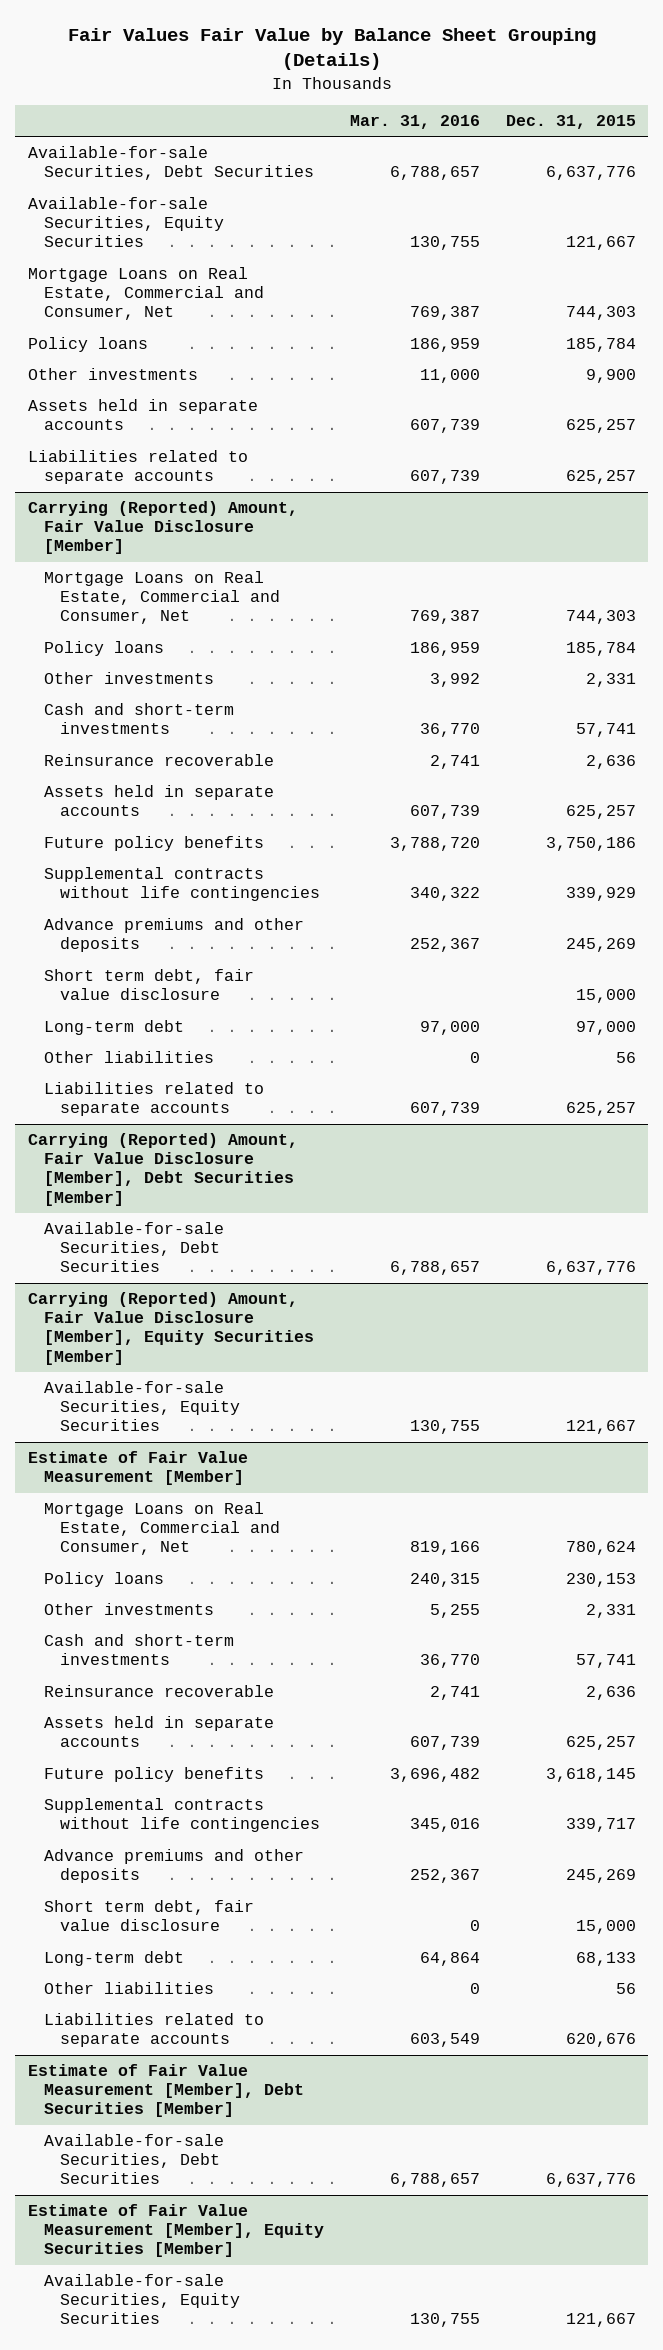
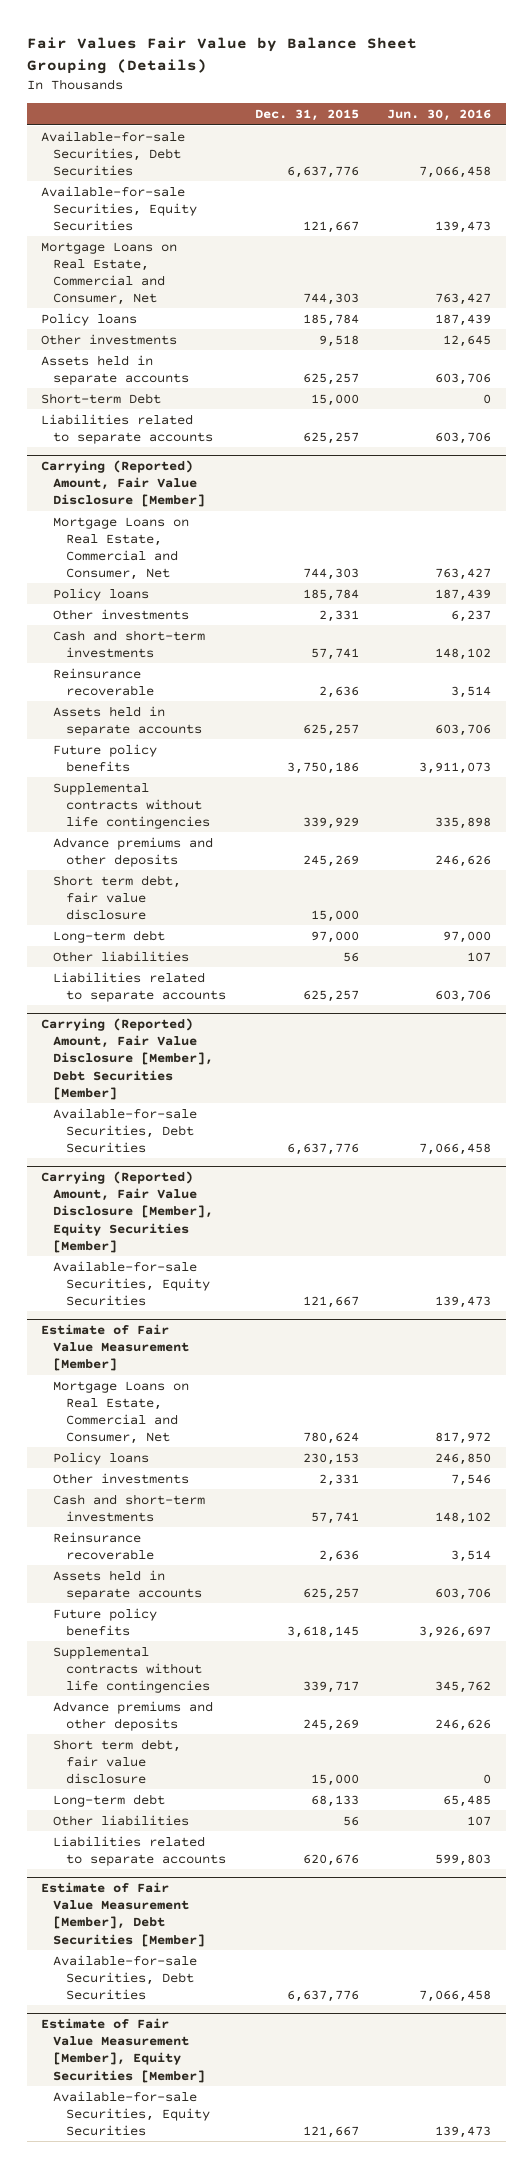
[349,115,480,130] Mar. 31, 2016 -> none
none -> [387,109,492,122] Jun. 30, 2016
[585,369,636,384] 9,900 -> [318,334,359,347] 9,518
none -> [40,392,161,404] Short-term Debt

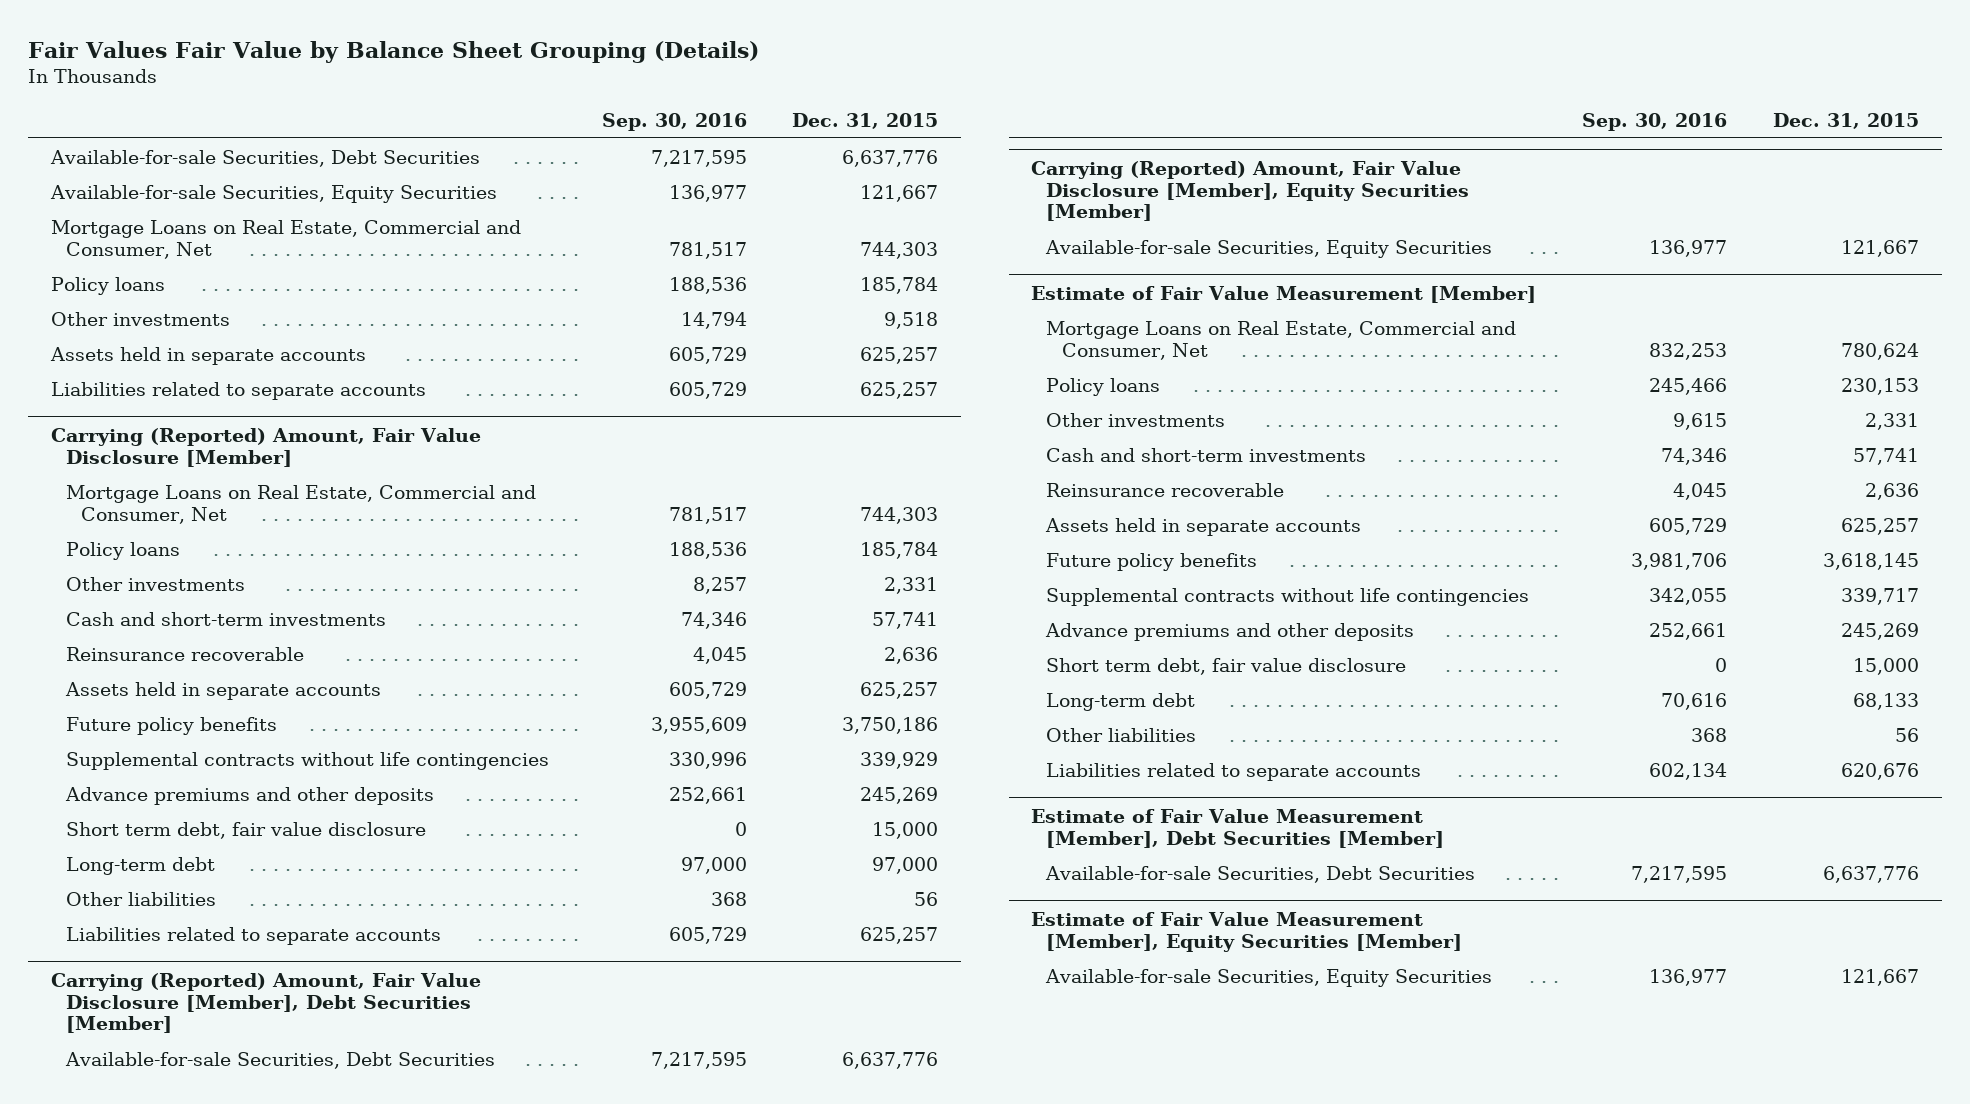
[387,109,492,122] Jun. 30, 2016 -> none
none -> [601,112,747,131] Sep. 30, 2016
[40,392,161,404] Short-term Debt -> none

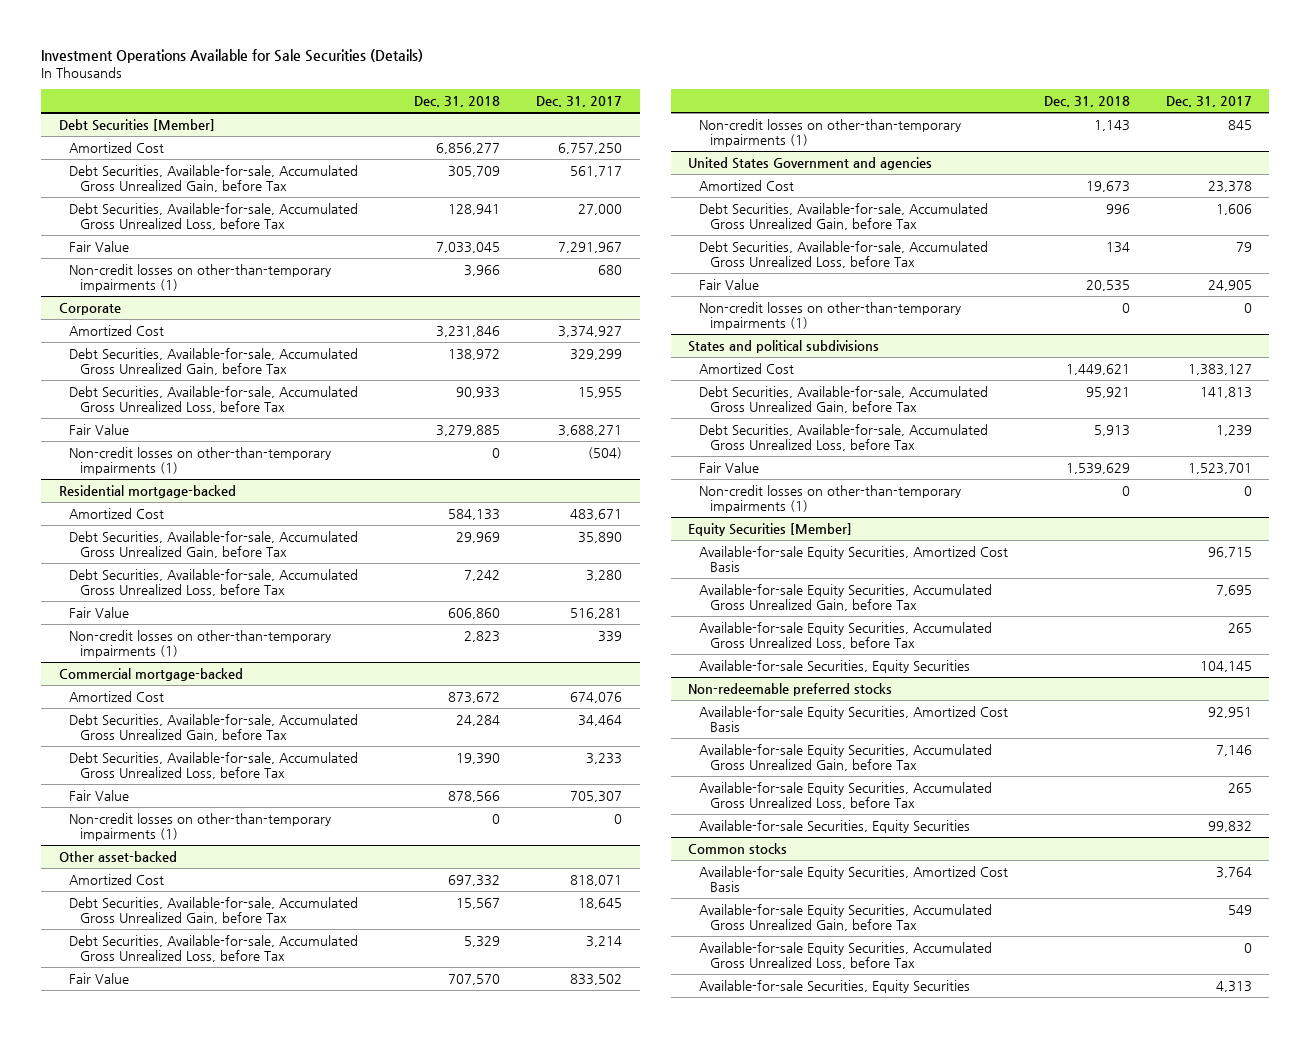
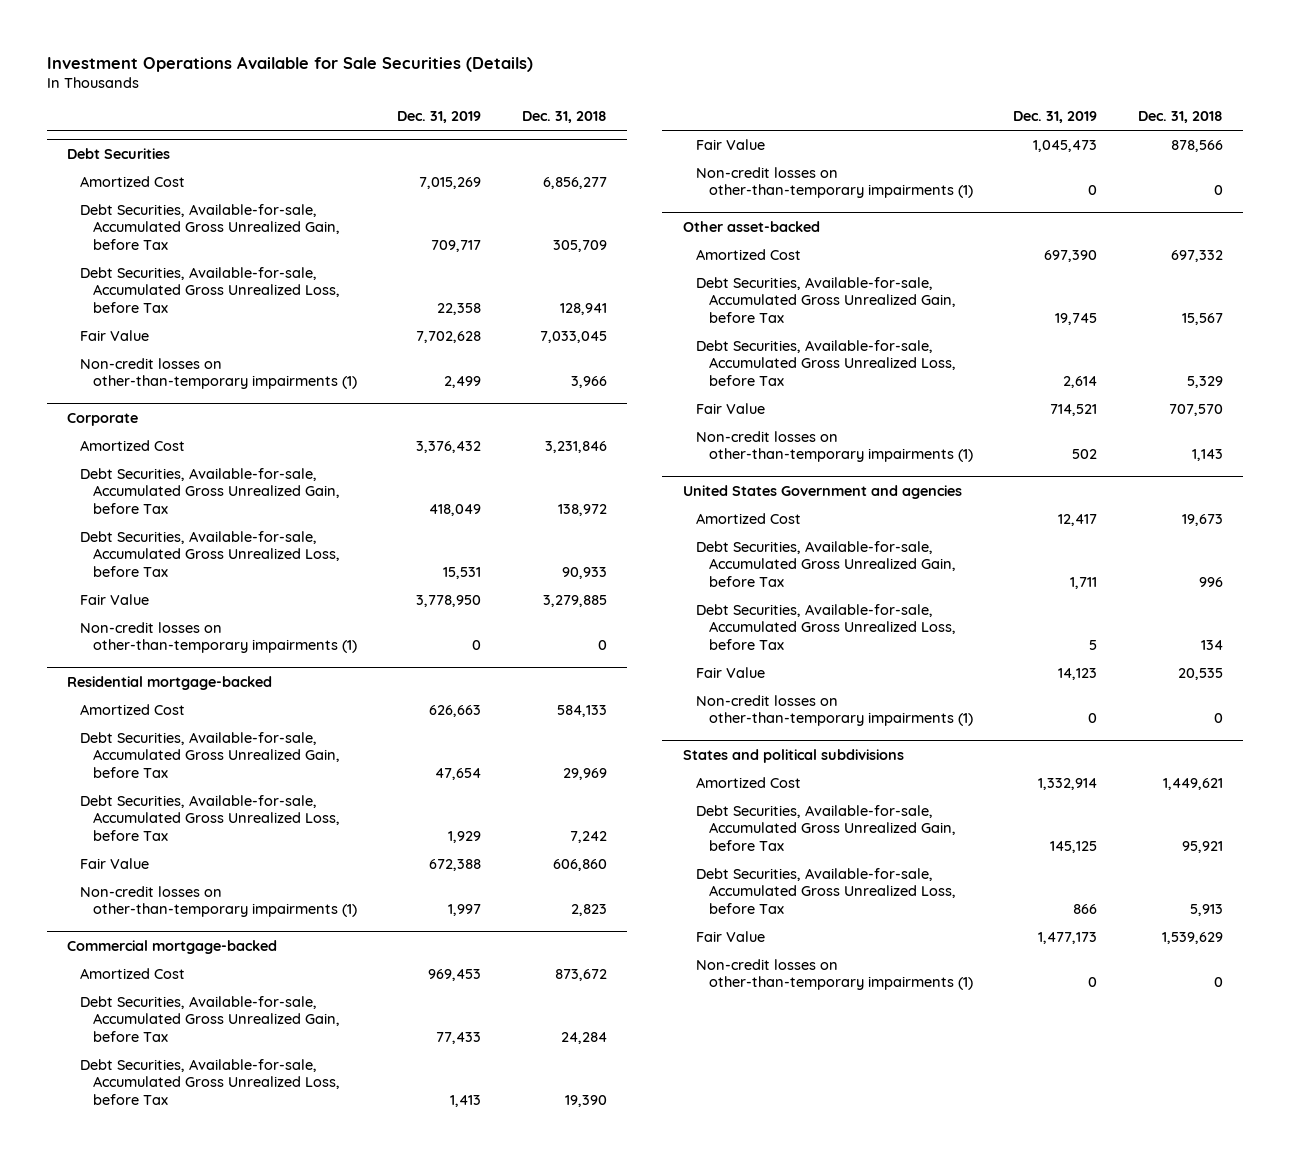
[535,95,622,107] Dec. 31, 2017 -> none
none -> [397,111,482,124] Dec. 31, 2019
[58,118,215,131] Debt Securities [Member] -> [66,147,170,159] Debt Securities
[688,522,853,536] Equity Securities [Member] -> none
[699,545,1009,572] Available-for-sale Equity Securities, Amortized Cost Basis -> none
[699,583,993,611] Available-for-sale Equity Securities, Accumulated Gross Unrealized Gain, before Tax -> none
[699,621,993,649] Available-for-sale Equity Securities, Accumulated Gross Unrealized Loss, before Tax -> none
[699,659,971,673] Available-for-sale Securities, Equity Securities -> none
[688,682,893,696] Non-redeemable preferred stocks -> none
[699,705,1009,732] Available-for-sale Equity Securities, Amortized Cost Basis -> none
[699,743,993,771] Available-for-sale Equity Securities, Accumulated Gross Unrealized Gain, before Tax -> none
[699,781,993,809] Available-for-sale Equity Securities, Accumulated Gross Unrealized Loss, before Tax -> none
[699,819,971,833] Available-for-sale Securities, Equity Securities -> none
[688,842,788,854] Common stocks -> none
[699,865,1009,892] Available-for-sale Equity Securities, Amortized Cost Basis -> none
[699,903,993,931] Available-for-sale Equity Securities, Accumulated Gross Unrealized Gain, before Tax -> none
[699,941,993,969] Available-for-sale Equity Securities, Accumulated Gross Unrealized Loss, before Tax -> none
[699,979,971,993] Available-for-sale Securities, Equity Securities -> none

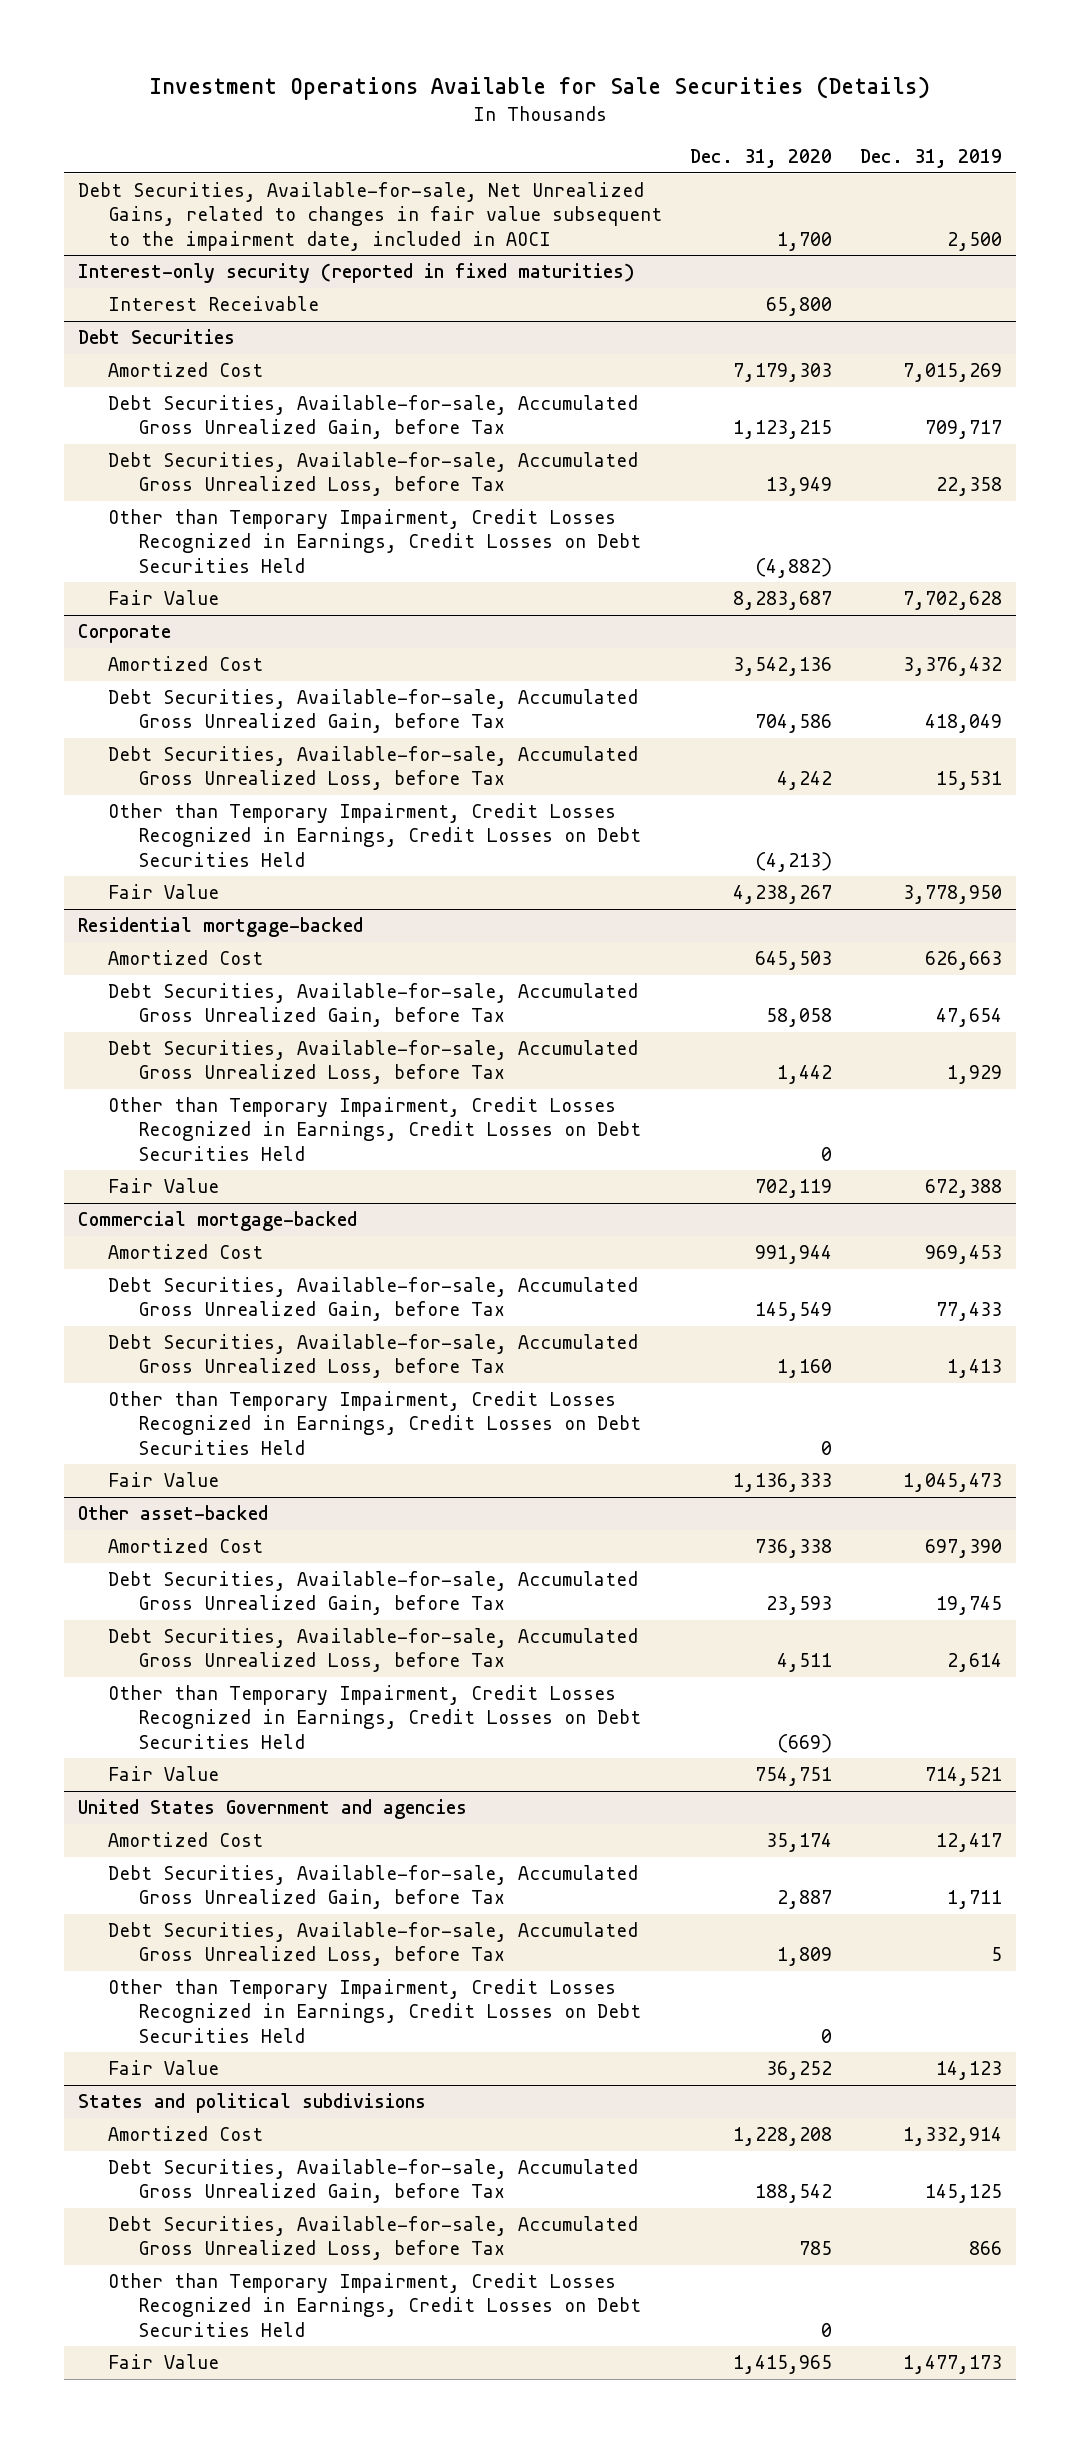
[521,111,607,124] Dec. 31, 2018 -> none
none -> [690,149,833,169] Dec. 31, 2020
none -> [77,182,663,251] Debt Securities, Available-for-sale, Net Unrealized Gains, related to changes in fair value subsequent to the impairment date, included in AOCI
none -> [77,263,635,284] Interest-only security (reported in fixed maturities)
none -> [108,296,320,312] Interest Receivable
none -> [108,509,642,573] Other than Temporary Impairment, Credit Losses Recognized in Earnings, Credit Losses on Debt Securities Held
[79,357,358,390] Non-credit losses on other-than-temporary impairments (1) -> none
none -> [108,803,642,867] Other than Temporary Impairment, Credit Losses Recognized in Earnings, Credit Losses on Debt Securities Held
[79,621,358,654] Non-credit losses on other-than-temporary impairments (1) -> none
none -> [108,1097,642,1161] Other than Temporary Impairment, Credit Losses Recognized in Earnings, Credit Losses on Debt Securities Held
[79,885,358,918] Non-credit losses on other-than-temporary impairments (1) -> none
none -> [108,1391,642,1455] Other than Temporary Impairment, Credit Losses Recognized in Earnings, Credit Losses on Debt Securities Held
[695,166,974,199] Non-credit losses on other-than-temporary impairments (1) -> none
none -> [108,1685,642,1749] Other than Temporary Impairment, Credit Losses Recognized in Earnings, Credit Losses on Debt Securities Held
[695,430,974,463] Non-credit losses on other-than-temporary impairments (1) -> none
none -> [108,1979,642,2043] Other than Temporary Impairment, Credit Losses Recognized in Earnings, Credit Losses on Debt Securities Held
[695,694,974,727] Non-credit losses on other-than-temporary impairments (1) -> none
none -> [108,2273,642,2337] Other than Temporary Impairment, Credit Losses Recognized in Earnings, Credit Losses on Debt Securities Held
[695,958,974,991] Non-credit losses on other-than-temporary impairments (1) -> none

